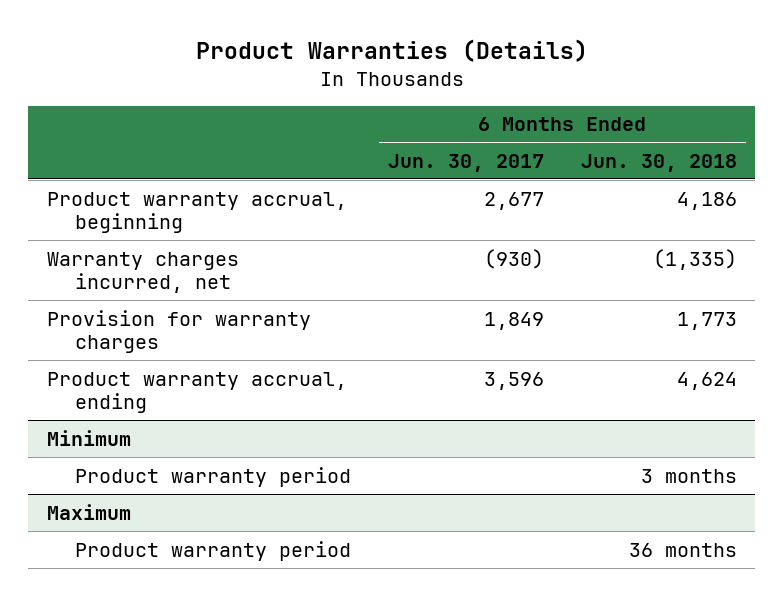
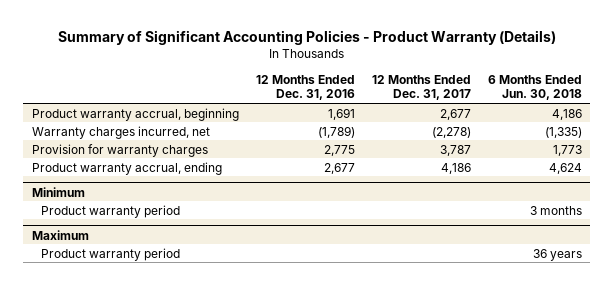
[195,39,588,63] Product Warranties (Details) -> [57,30,556,46] Summary of Significant Accounting Policies - Product Warranty (Details)
[387,153,544,172] Jun. 30, 2017 -> none
none -> [255,75,355,101] 12 Months Ended Dec. 31, 2016
none -> [371,75,471,101] 12 Months Ended Dec. 31, 2017
[628,542,737,557] 36 months -> [532,248,582,261] 36 years

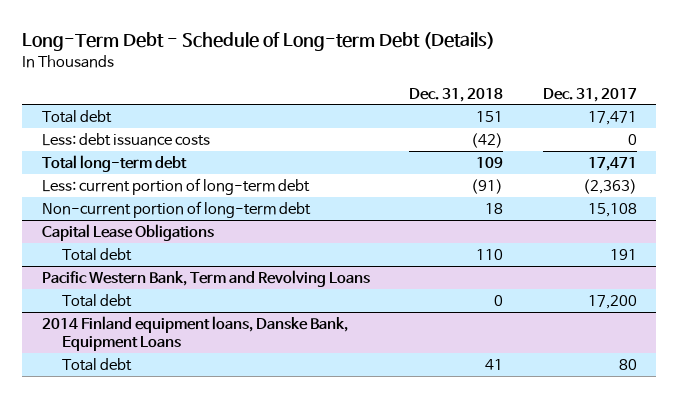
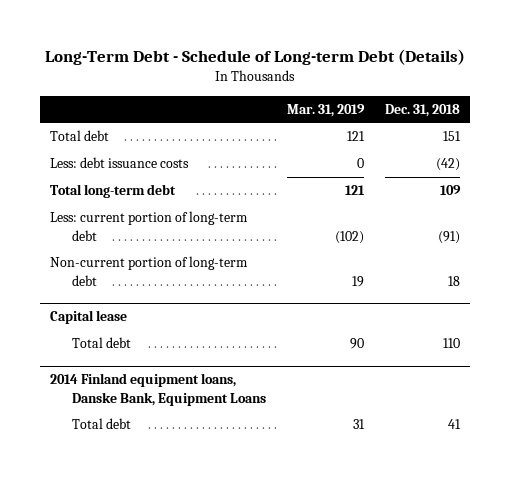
[542,87,637,102] Dec. 31, 2017 -> none
none -> [287,103,366,117] Mar. 31, 2019
[41,223,214,241] Capital Lease Obligations -> [50,310,128,325] Capital lease
[41,269,370,287] Pacific Western Bank, Term and Revolving Loans -> none
[62,293,133,307] Total debt -> none

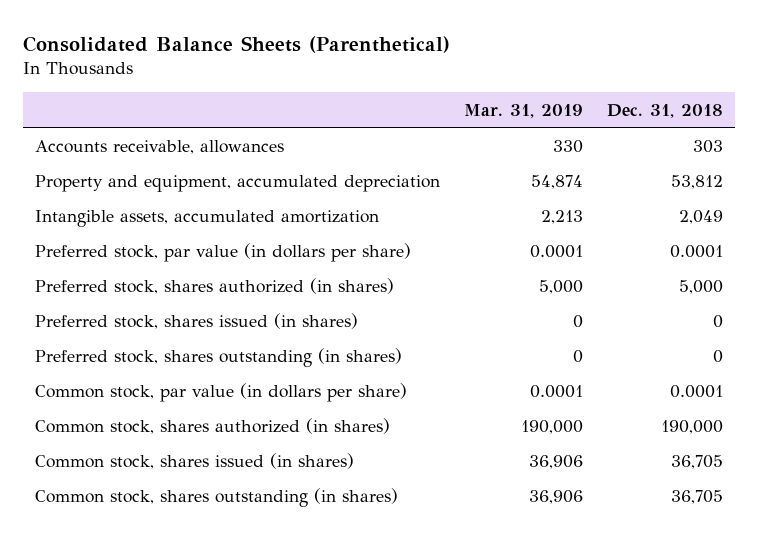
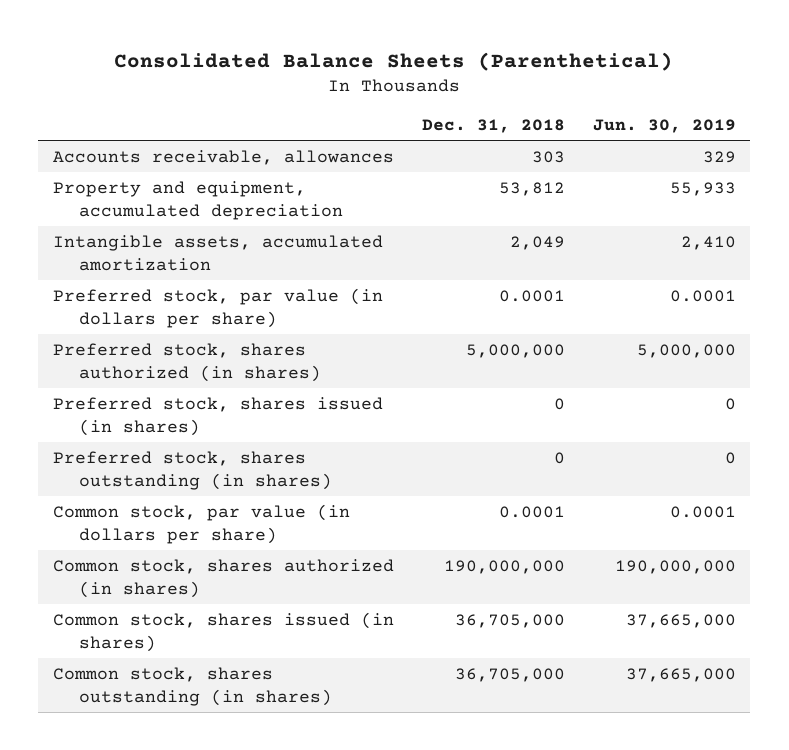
[464,103,584,118] Mar. 31, 2019 -> none
none -> [593,118,737,133] Jun. 30, 2019
[678,279,723,294] 5,000 -> [465,343,565,358] 5,000,000
[660,419,723,434] 190,000 -> [443,559,565,574] 190,000,000
[670,454,723,469] 36,705 -> [454,613,565,628] 36,705,000
[670,489,723,504] 36,705 -> [454,667,565,682] 36,705,000

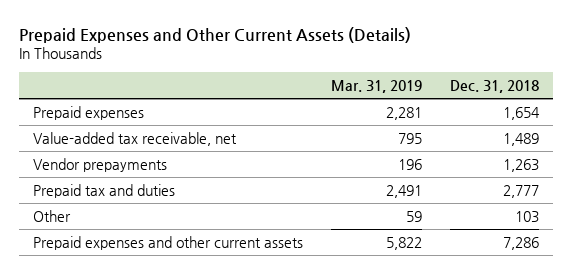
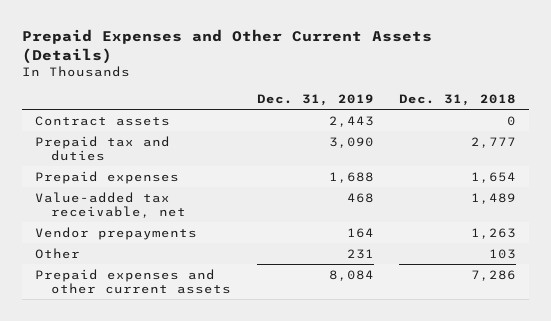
[330,79,422,93] Mar. 31, 2019 -> none
none -> [256,94,374,107] Dec. 31, 2019
none -> [34,115,170,126] Contract assets
[32,183,175,198] Prepaid tax and duties -> [34,135,170,162] Prepaid tax and duties

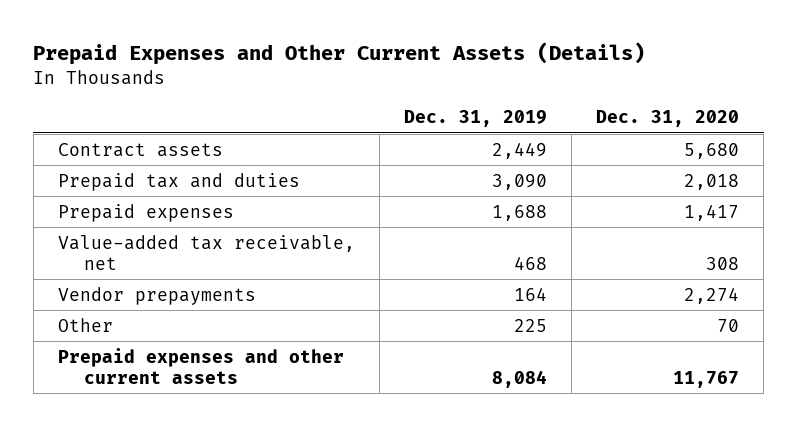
[399,94,517,107] Dec. 31, 2018 -> none
none -> [596,110,740,128] Dec. 31, 2020
[328,115,374,127] 2,443 -> [491,141,547,159] 2,449
[346,248,374,259] 231 -> [513,318,547,332] 225

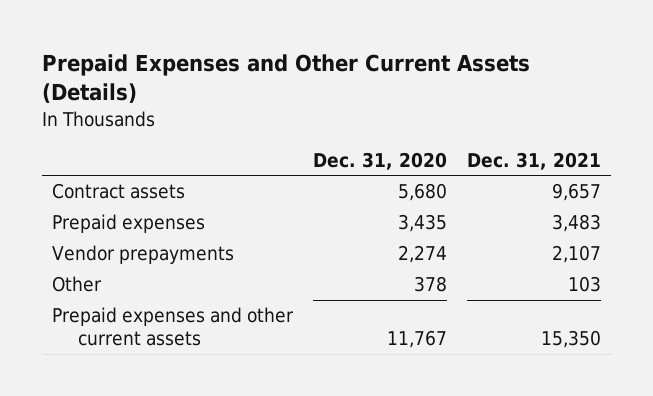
[403,110,547,128] Dec. 31, 2019 -> none
none -> [466,151,601,170] Dec. 31, 2021
[57,172,300,191] Prepaid tax and duties -> none
[57,234,355,270] Value-added tax receivable, net -> none
[684,203,740,221] 1,417 -> [397,214,447,233] 3,435
[717,318,740,332] 70 -> [413,276,447,293] 378

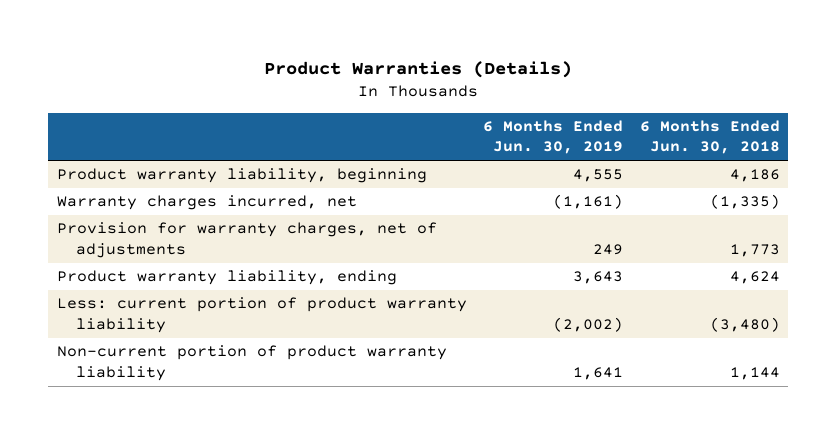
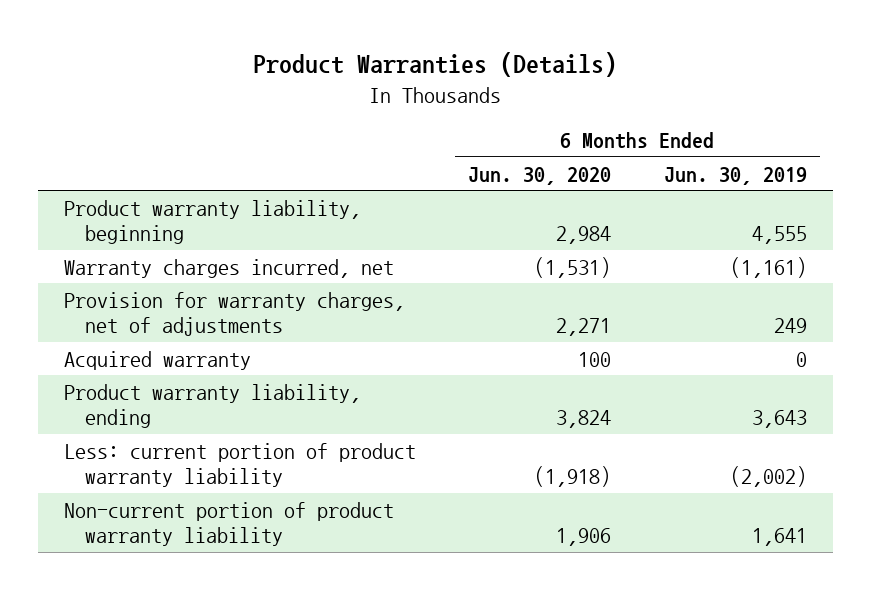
[639,120,780,155] 6 Months Ended Jun. 30, 2018 -> none
none -> [468,166,612,185] Jun. 30, 2020
none -> [63,350,251,370] Acquired warranty

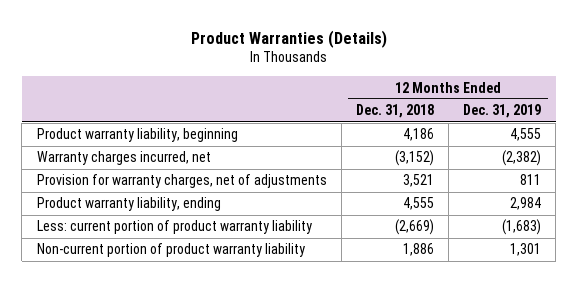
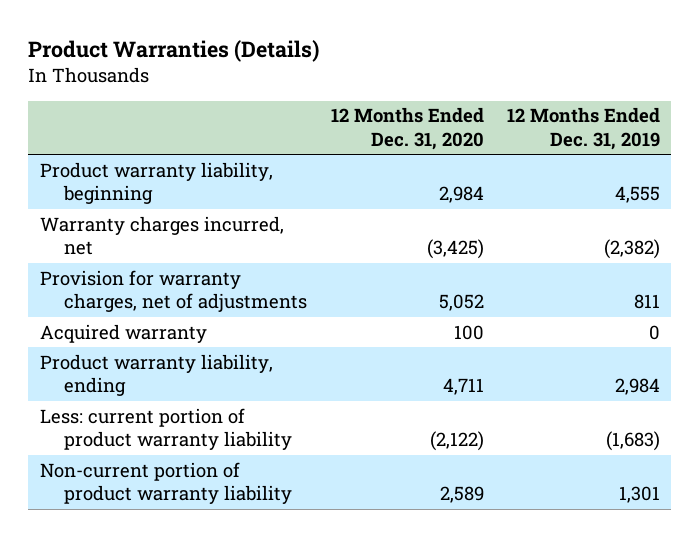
[355,104,434,119] Dec. 31, 2018 -> none
none -> [330,107,484,150] 12 Months Ended Dec. 31, 2020
none -> [39,323,207,343] Acquired warranty

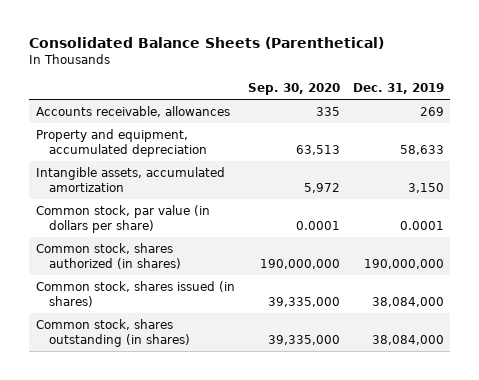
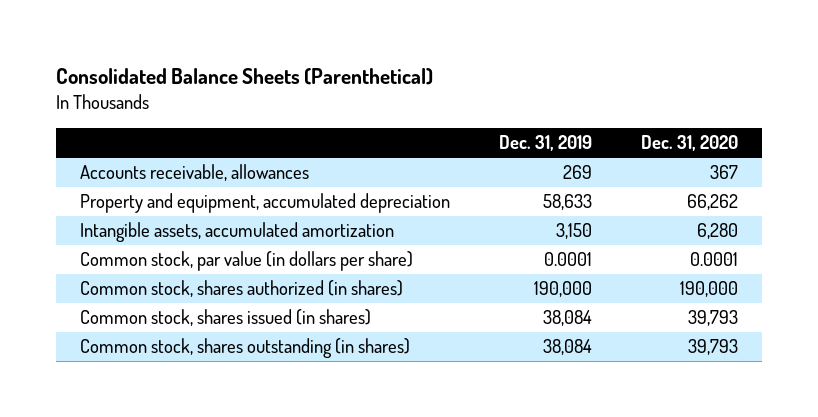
[247,83,340,96] Sep. 30, 2020 -> none
none -> [641,135,739,152] Dec. 31, 2020
[363,259,444,270] 190,000,000 -> [534,281,593,298] 190,000
[371,297,444,308] 38,084,000 -> [543,310,593,327] 38,084
[371,335,444,346] 38,084,000 -> [543,339,593,356] 38,084

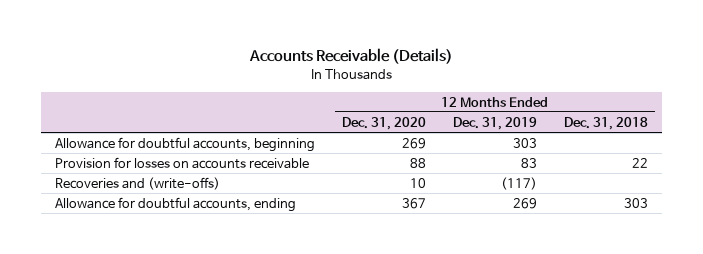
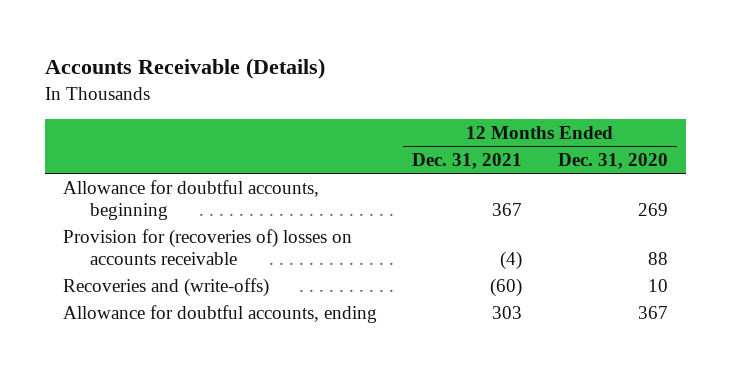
[453,116,538,130] Dec. 31, 2019 -> none
[564,116,649,130] Dec. 31, 2018 -> none
none -> [412,152,523,169] Dec. 31, 2021
[54,156,309,169] Provision for losses on accounts receivable -> [62,228,352,265] Provision for (recoveries of) losses on accounts receivable

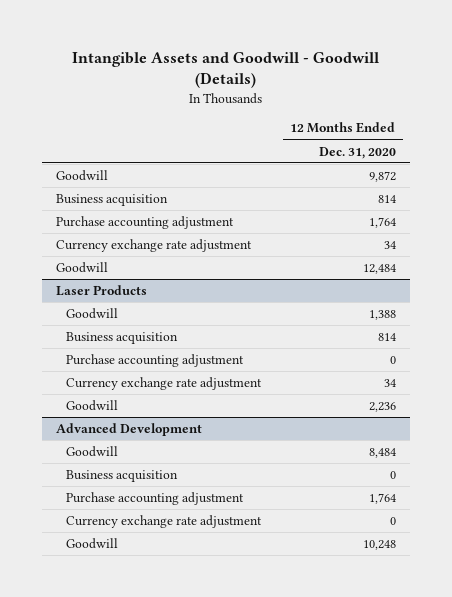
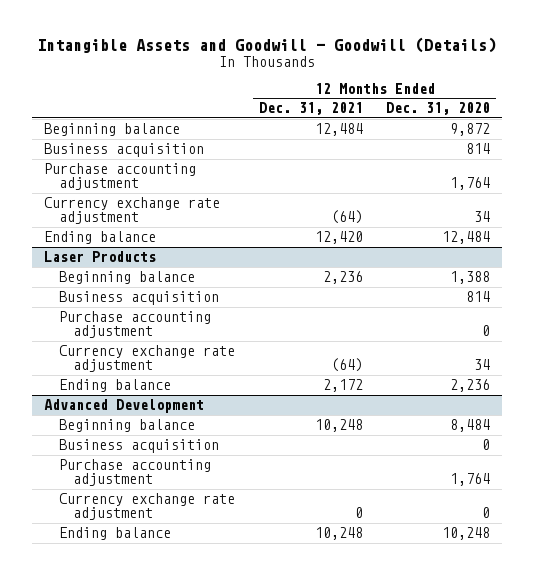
none -> [258,102,363,116] Dec. 31, 2021
[56,170,109,182] Goodwill -> [44,123,181,137] Beginning balance
[56,262,109,274] Goodwill -> [44,231,157,245] Ending balance
[66,308,119,320] Goodwill -> [58,271,195,285] Beginning balance
[66,400,119,412] Goodwill -> [58,379,171,393] Ending balance
[66,446,119,458] Goodwill -> [58,419,195,433] Beginning balance
[66,538,119,550] Goodwill -> [58,527,171,541] Ending balance

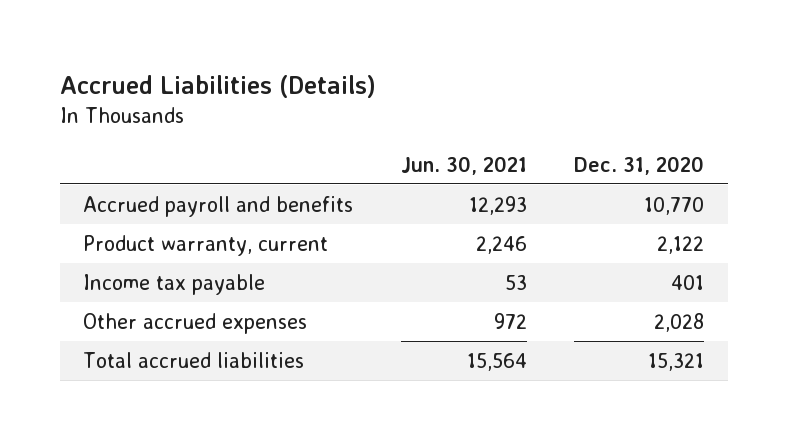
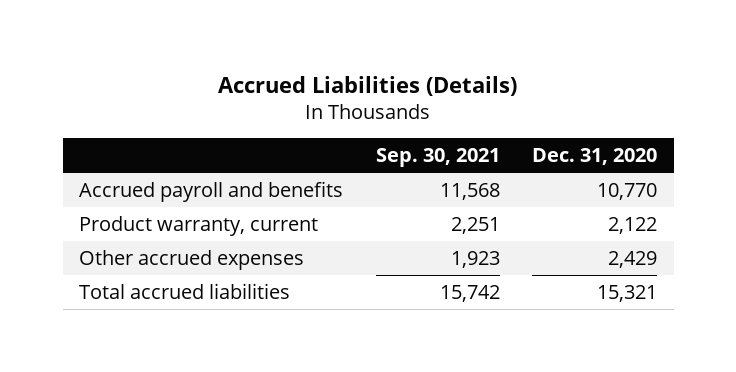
[400,155,527,175] Jun. 30, 2021 -> none
none -> [375,147,500,167] Sep. 30, 2021
[83,273,266,295] Income tax payable -> none
[654,312,705,332] 2,028 -> [608,250,658,268] 2,429

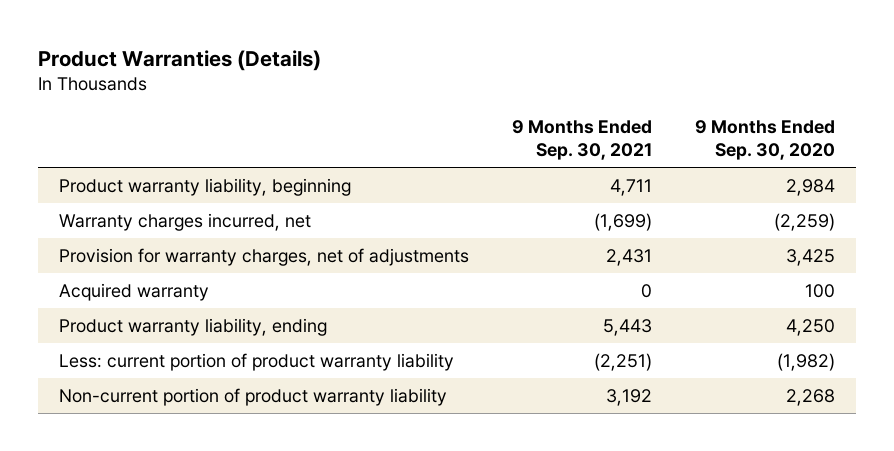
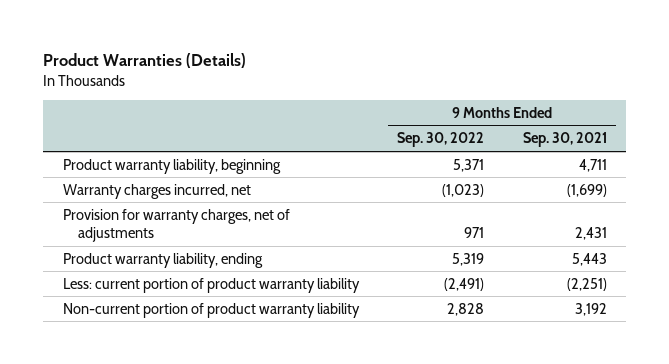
[695,119,836,161] 9 Months Ended Sep. 30, 2020 -> none
none -> [397,132,485,148] Sep. 30, 2022
[59,283,210,302] Acquired warranty -> none

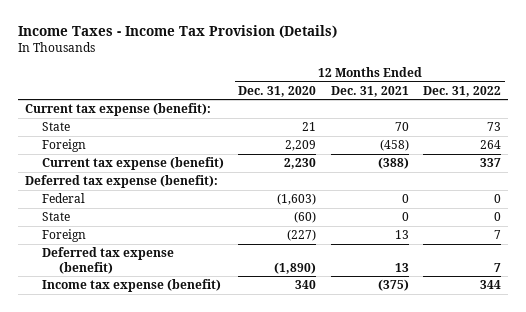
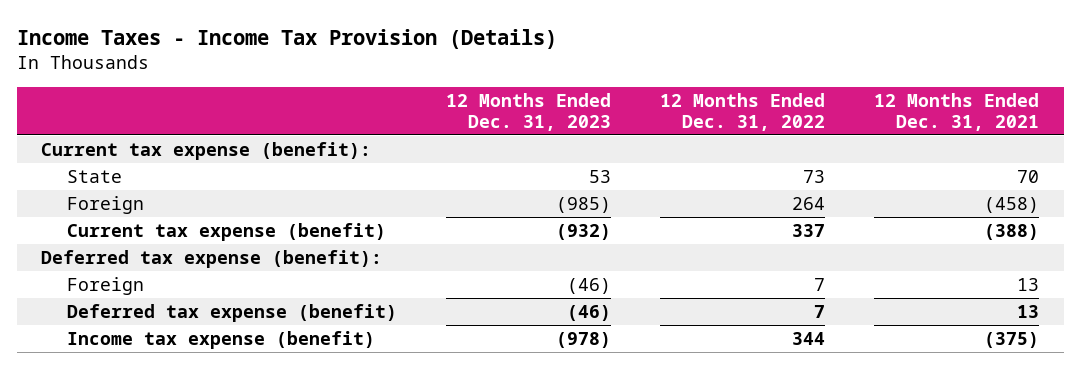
[238,85,317,97] Dec. 31, 2020 -> none
none -> [445,92,611,131] 12 Months Ended Dec. 31, 2023
[41,193,85,204] Federal -> none
[41,212,70,222] State -> none

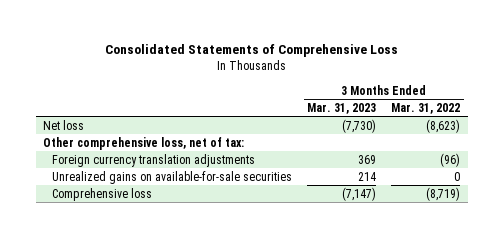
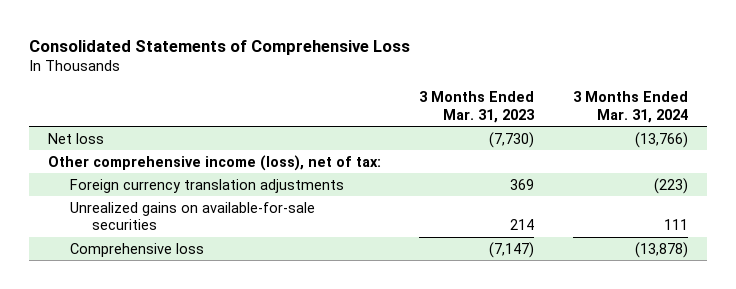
[391,102,461,114] Mar. 31, 2022 -> none
none -> [572,91,688,124] 3 Months Ended Mar. 31, 2024
[43,136,245,150] Other comprehensive loss, net of tax: -> [48,154,382,171] Other comprehensive income (loss), net of tax:

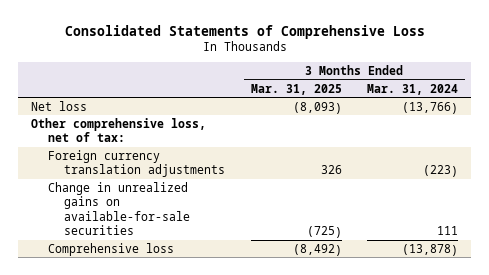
[419,91,536,124] 3 Months Ended Mar. 31, 2023 -> none
none -> [250,83,342,95] Mar. 31, 2025
[48,154,382,171] Other comprehensive income (loss), net of tax: -> [31,117,207,143] Other comprehensive loss, net of tax:
[69,201,315,231] Unrealized gains on available-for-sale securities -> [47,181,191,236] Change in unrealized gains on available-for-sale securities

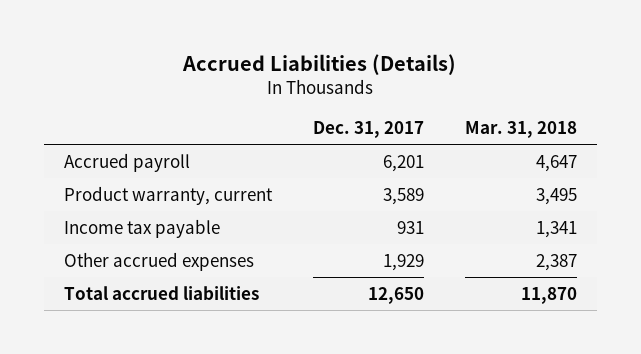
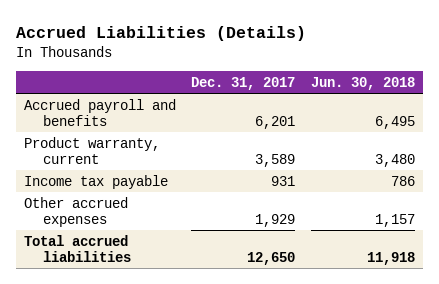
[464,120,577,138] Mar. 31, 2018 -> none
none -> [310,76,415,90] Jun. 30, 2018
[64,152,191,172] Accrued payroll -> [23,98,176,127] Accrued payroll and benefits

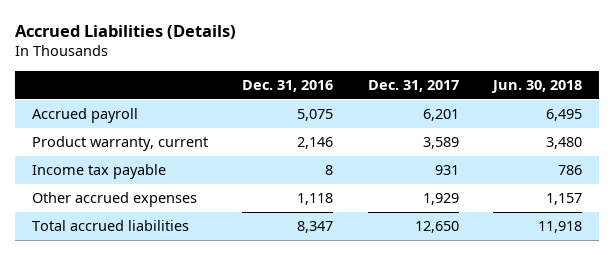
none -> [242,79,334,92] Dec. 31, 2016
[23,98,176,127] Accrued payroll and benefits -> [31,108,138,124] Accrued payroll

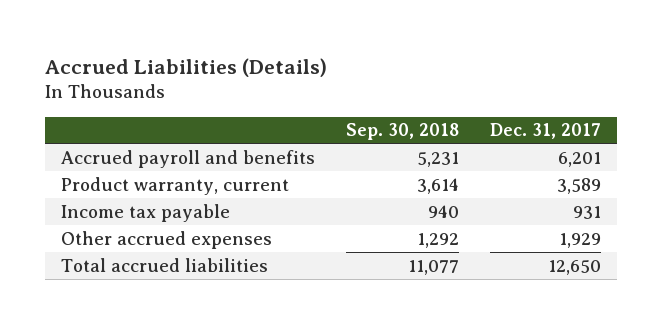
[242,79,334,92] Dec. 31, 2016 -> none
[490,79,582,93] Jun. 30, 2018 -> none
none -> [345,123,459,141] Sep. 30, 2018
[31,108,138,124] Accrued payroll -> [60,149,315,168] Accrued payroll and benefits

